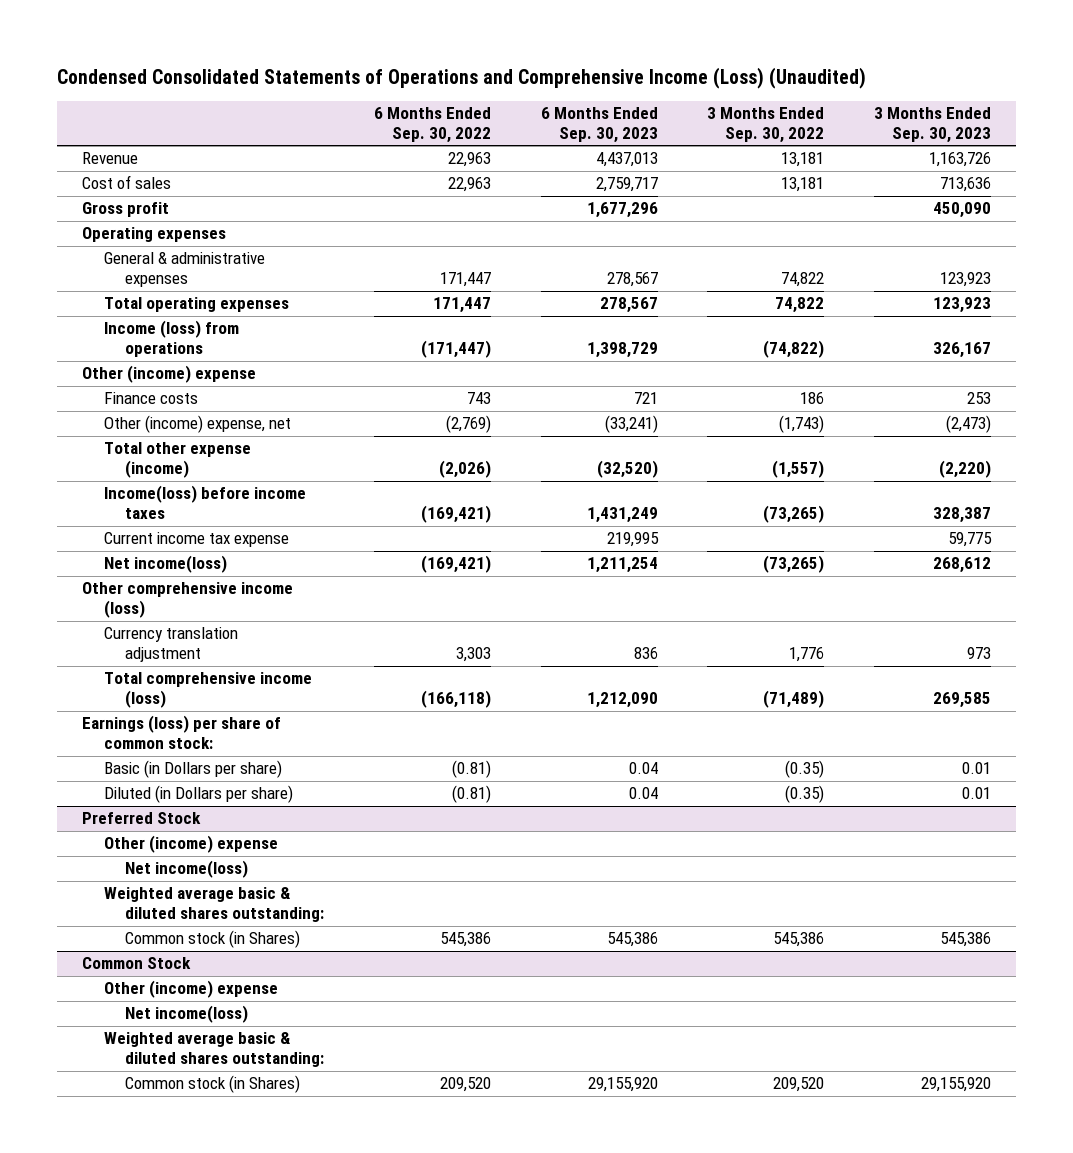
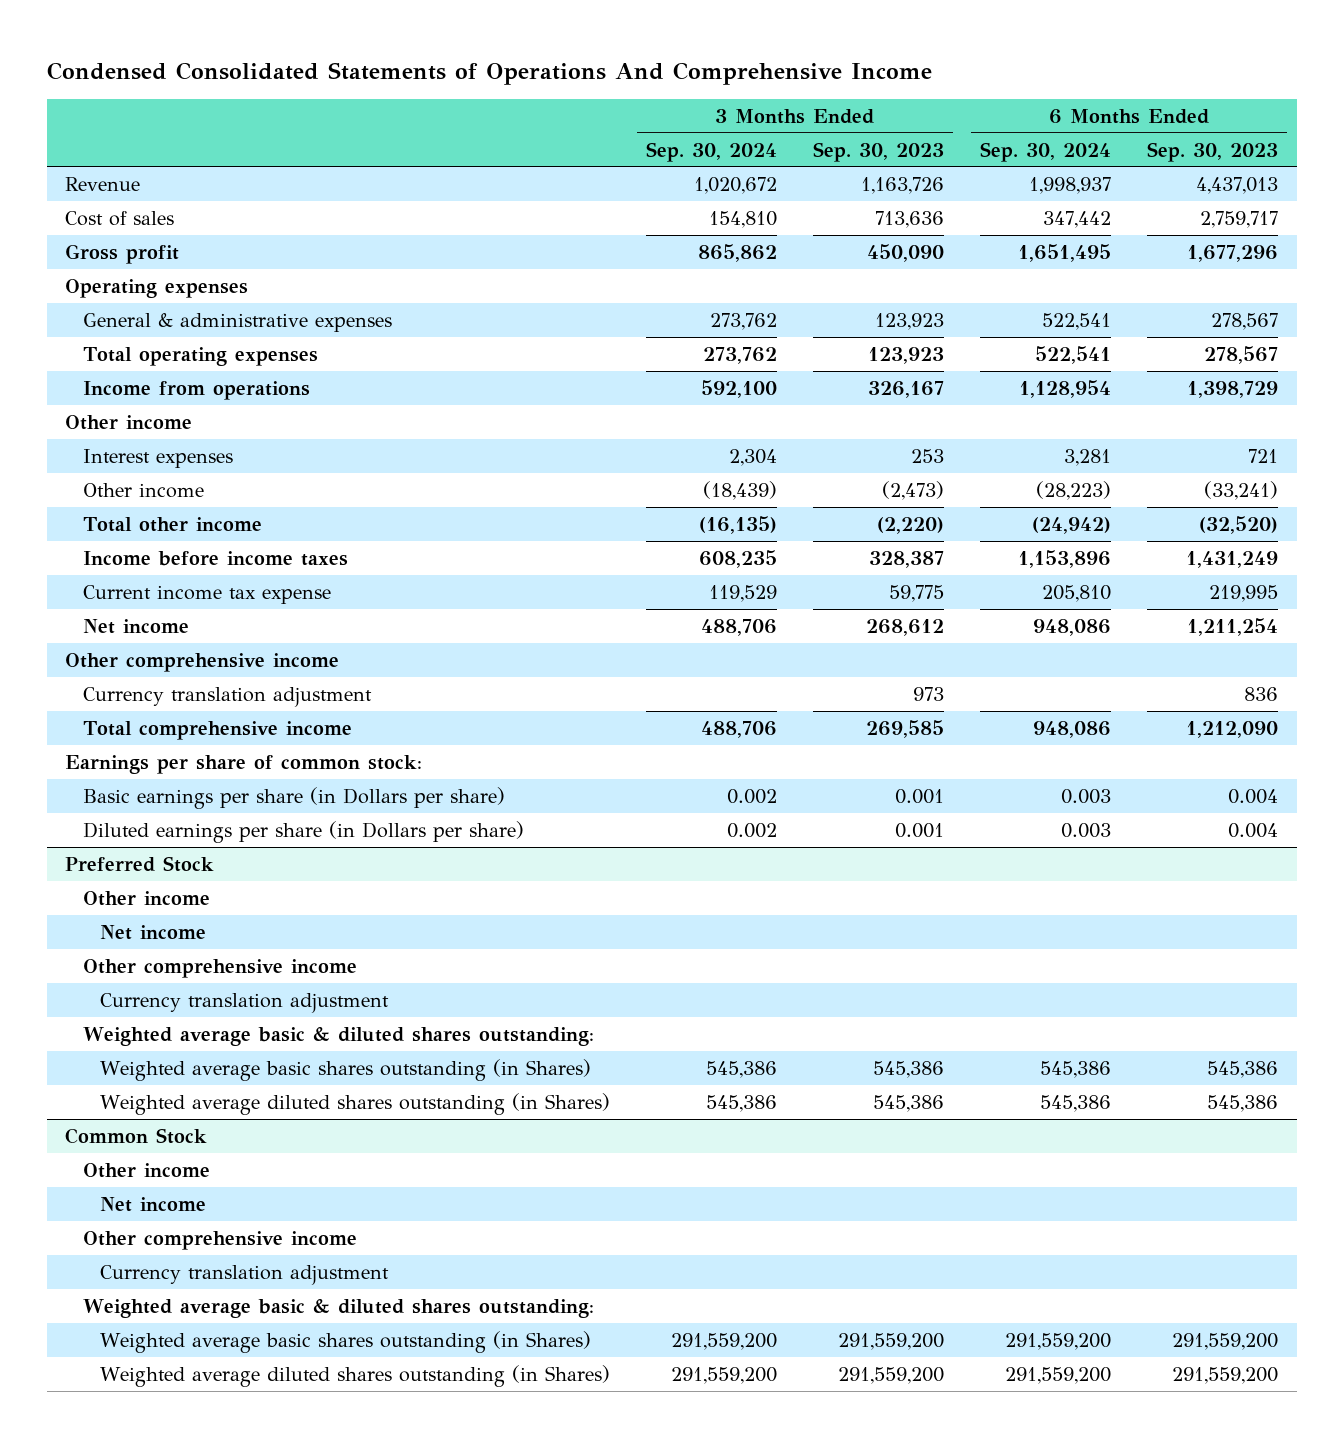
[57,66,867,89] Condensed Consolidated Statements of Operations and Comprehensive Income (Loss) (Unaudited) -> [47,61,933,85] Condensed Consolidated Statements of Operations And Comprehensive Income
[373,107,491,144] 6 Months Ended Sep. 30, 2022 -> none
[707,107,825,144] 3 Months Ended Sep. 30, 2022 -> none
none -> [646,141,778,162] Sep. 30, 2024
none -> [980,141,1112,162] Sep. 30, 2024
[103,320,239,358] Income (loss) from operations -> [82,380,310,400] Income from operations
[82,365,257,384] Other (income) expense -> [65,414,193,430] Other income
[103,392,198,405] Finance costs -> [82,448,233,468] Interest expenses
[103,415,291,434] Other (income) expense, net -> [82,482,204,498] Other income
[103,442,251,479] Total other expense (income) -> [82,516,262,532] Total other income
[103,485,306,520] Income(loss) before income taxes -> [82,550,348,566] Income before income taxes
[103,555,227,574] Net income(loss) -> [82,618,189,634] Net income
[82,582,294,619] Other comprehensive income (loss) -> [65,652,340,672] Other comprehensive income
[103,672,312,709] Total comprehensive income (loss) -> [82,720,352,740] Total comprehensive income
[82,715,282,750] Earnings (loss) per share of common stock: -> [65,754,423,774] Earnings per share of common stock:
[103,760,282,779] Basic (in Dollars per share) -> [82,786,505,809] Basic earnings per share (in Dollars per share)
[628,762,658,775] 0.04 -> [1228,788,1279,804] 0.004
[962,762,992,775] 0.01 -> [895,788,945,804] 0.001
[103,785,293,804] Diluted (in Dollars per share) -> [82,820,524,843] Diluted earnings per share (in Dollars per share)
[628,787,658,800] 0.04 -> [1228,822,1279,838] 0.004
[962,787,992,800] 0.01 -> [895,822,945,838] 0.001
[103,835,278,854] Other (income) expense -> [82,890,210,906] Other income
[124,860,248,879] Net income(loss) -> [100,924,207,940] Net income
none -> [82,958,357,978] Other comprehensive income
none -> [100,992,390,1013] Currency translation adjustment
[124,930,300,949] Common stock (in Shares) -> [100,1058,592,1081] Weighted average basic shares outstanding (in Shares)
none -> [100,1092,611,1115] Weighted average diluted shares outstanding (in Shares)
[103,980,278,999] Other (income) expense -> [82,1162,210,1178] Other income
[124,1005,248,1024] Net income(loss) -> [100,1196,207,1212] Net income
none -> [82,1230,357,1250] Other comprehensive income
none -> [100,1264,390,1285] Currency translation adjustment
[124,1075,300,1094] Common stock (in Shares) -> [100,1330,592,1353] Weighted average basic shares outstanding (in Shares)
[587,1077,658,1093] 29,155,920 -> [1172,1332,1279,1350] 291,559,200
[921,1077,992,1093] 29,155,920 -> [838,1332,945,1350] 291,559,200
none -> [100,1364,611,1387] Weighted average diluted shares outstanding (in Shares)

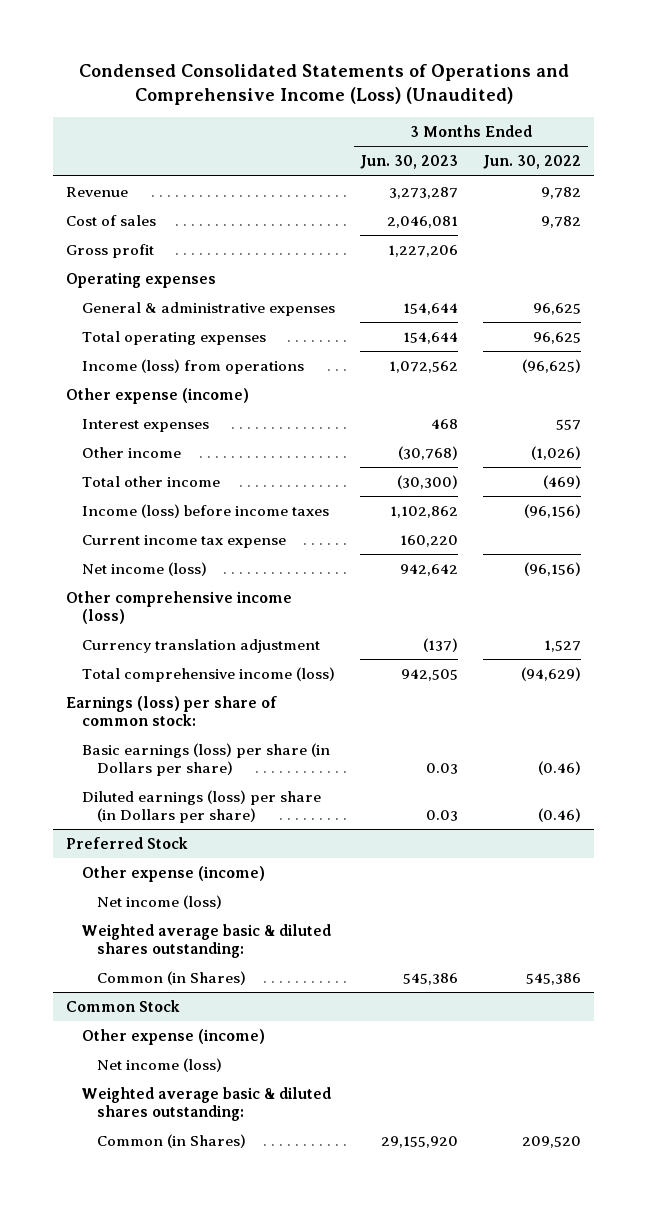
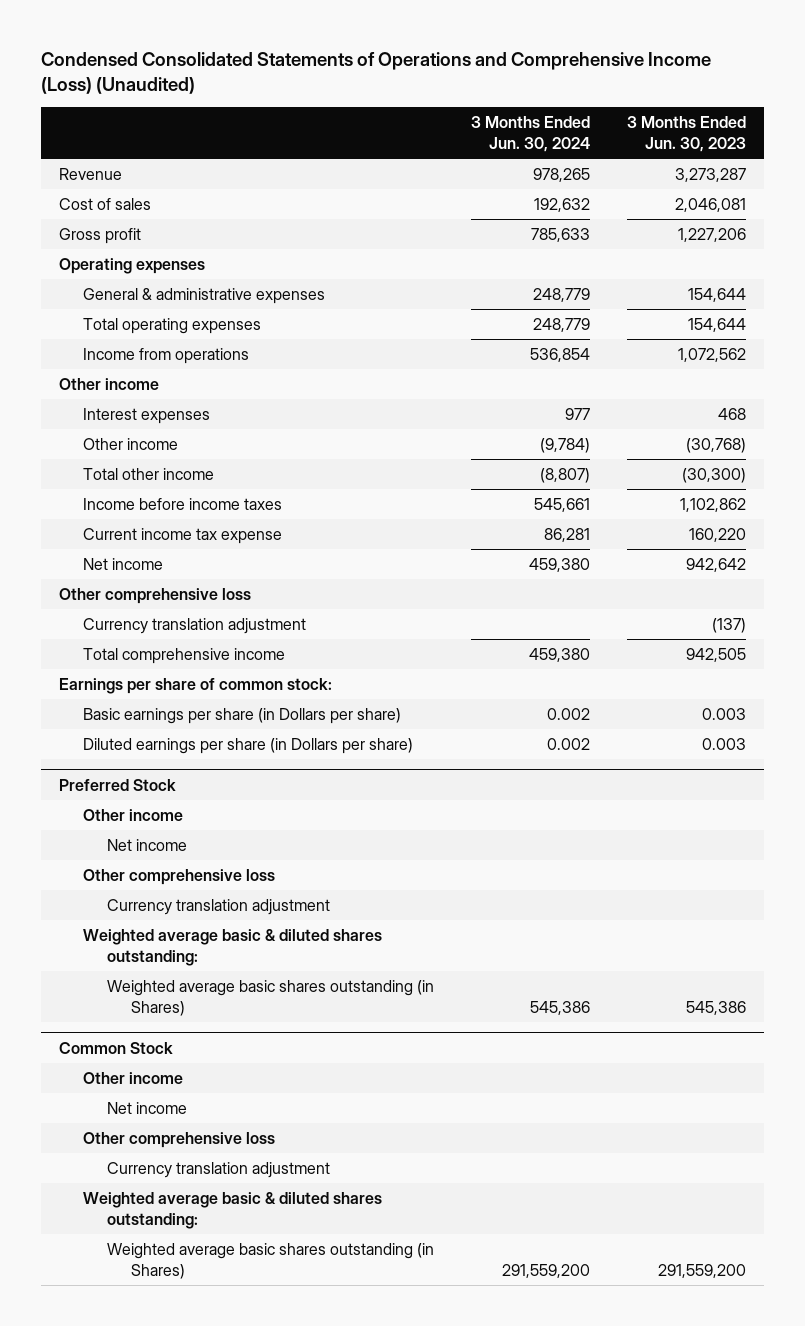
[483,155,582,170] Jun. 30, 2022 -> none
none -> [471,116,591,152] 3 Months Ended Jun. 30, 2024
[81,358,304,374] Income (loss) from operations -> [83,348,250,365] Income from operations
[65,387,249,404] Other expense (income) -> [59,378,160,391] Other income
[81,503,329,518] Income (loss) before income taxes -> [83,498,283,511] Income before income taxes
[81,561,207,576] Net income (loss) -> [83,558,164,571] Net income
[65,590,292,624] Other comprehensive income (loss) -> [59,588,252,605] Other comprehensive loss
[81,666,335,682] Total comprehensive income (loss) -> [83,648,286,665] Total comprehensive income
[65,695,277,726] Earnings (loss) per share of common stock: -> [59,678,333,695] Earnings per share of common stock:
[81,742,330,776] Basic earnings (loss) per share (in Dollars per share) -> [83,708,402,725] Basic earnings per share (in Dollars per share)
[426,762,459,774] 0.03 -> [701,708,746,721] 0.003
[81,789,321,823] Diluted earnings (loss) per share (in Dollars per share) -> [83,738,414,755] Diluted earnings per share (in Dollars per share)
[426,809,459,821] 0.03 -> [701,738,746,751] 0.003
[81,865,265,882] Other expense (income) -> [83,809,184,822] Other income
[97,894,223,909] Net income (loss) -> [107,839,188,852] Net income
none -> [83,869,276,886] Other comprehensive loss
none -> [107,899,331,916] Currency translation adjustment
[97,970,247,985] Common (in Shares) -> [107,980,435,1016] Weighted average basic shares outstanding (in Shares)
[81,1028,265,1045] Other expense (income) -> [83,1072,184,1085] Other income
[97,1057,223,1072] Net income (loss) -> [107,1102,188,1115] Net income
none -> [83,1132,276,1149] Other comprehensive loss
none -> [107,1162,331,1179] Currency translation adjustment
[97,1133,247,1148] Common (in Shares) -> [107,1243,435,1279] Weighted average basic shares outstanding (in Shares)
[381,1135,459,1148] 29,155,920 -> [657,1263,746,1278] 291,559,200

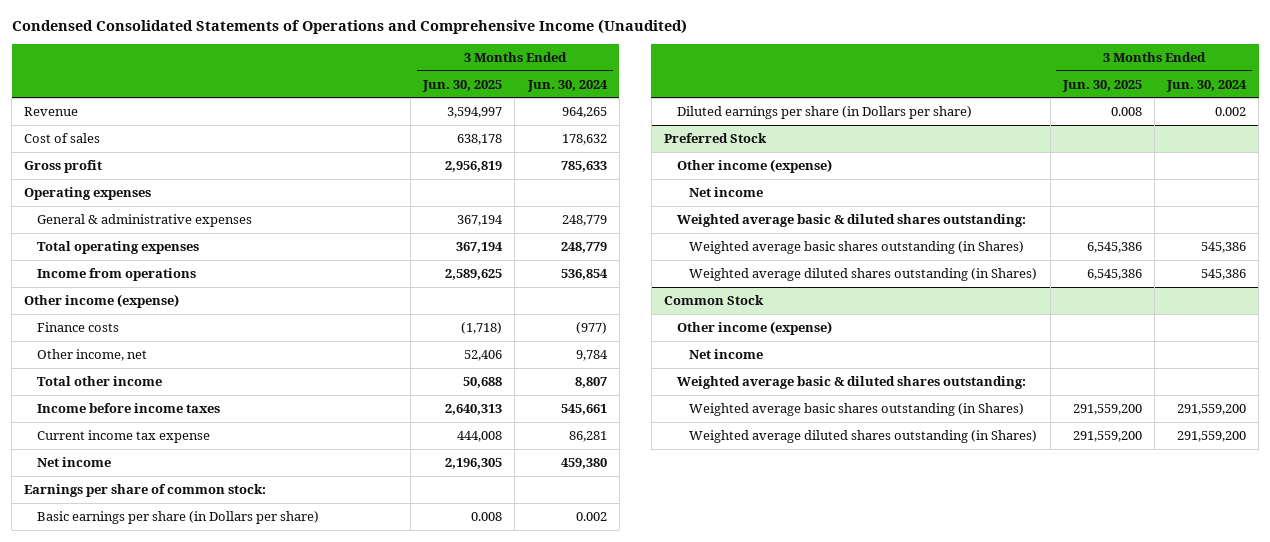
[40,51,711,94] Condensed Consolidated Statements of Operations and Comprehensive Income (Loss) (Unaudited) -> [11,19,687,35] Condensed Consolidated Statements of Operations and Comprehensive Income (Unaudited)
[626,116,746,152] 3 Months Ended Jun. 30, 2023 -> none
none -> [422,79,503,92] Jun. 30, 2025
[533,168,591,183] 978,265 -> [561,106,607,118] 964,265
[534,198,591,213] 192,632 -> [561,133,607,145] 178,632
[83,408,211,425] Interest expenses -> none
[59,378,160,391] Other income -> [24,293,180,308] Other income (expense)
none -> [37,321,120,332] Finance costs
[83,438,179,451] Other income -> [37,348,148,361] Other income, net
[540,438,591,454] (9,784) -> [575,349,608,361] 9,784
[540,468,591,484] (8,807) -> [574,376,607,388] 8,807
[59,588,252,605] Other comprehensive loss -> none
[83,618,307,635] Currency translation adjustment -> none
[83,648,286,665] Total comprehensive income -> none
[83,809,184,822] Other income -> [676,158,832,173] Other income (expense)
[83,869,276,886] Other comprehensive loss -> none
[107,899,331,916] Currency translation adjustment -> none
none -> [689,267,1038,281] Weighted average diluted shares outstanding (in Shares)
[83,1072,184,1085] Other income -> [676,320,832,335] Other income (expense)
[83,1132,276,1149] Other comprehensive loss -> none
[107,1162,331,1179] Currency translation adjustment -> none
none -> [689,429,1038,443] Weighted average diluted shares outstanding (in Shares)

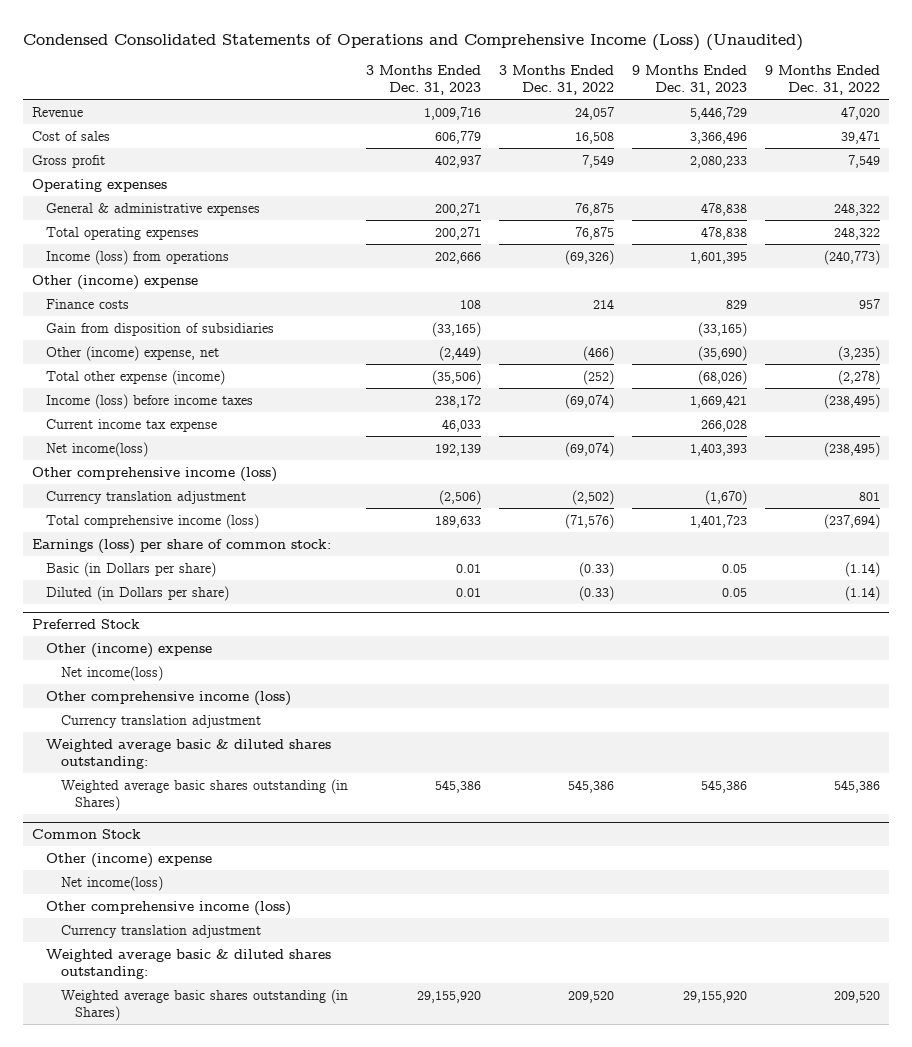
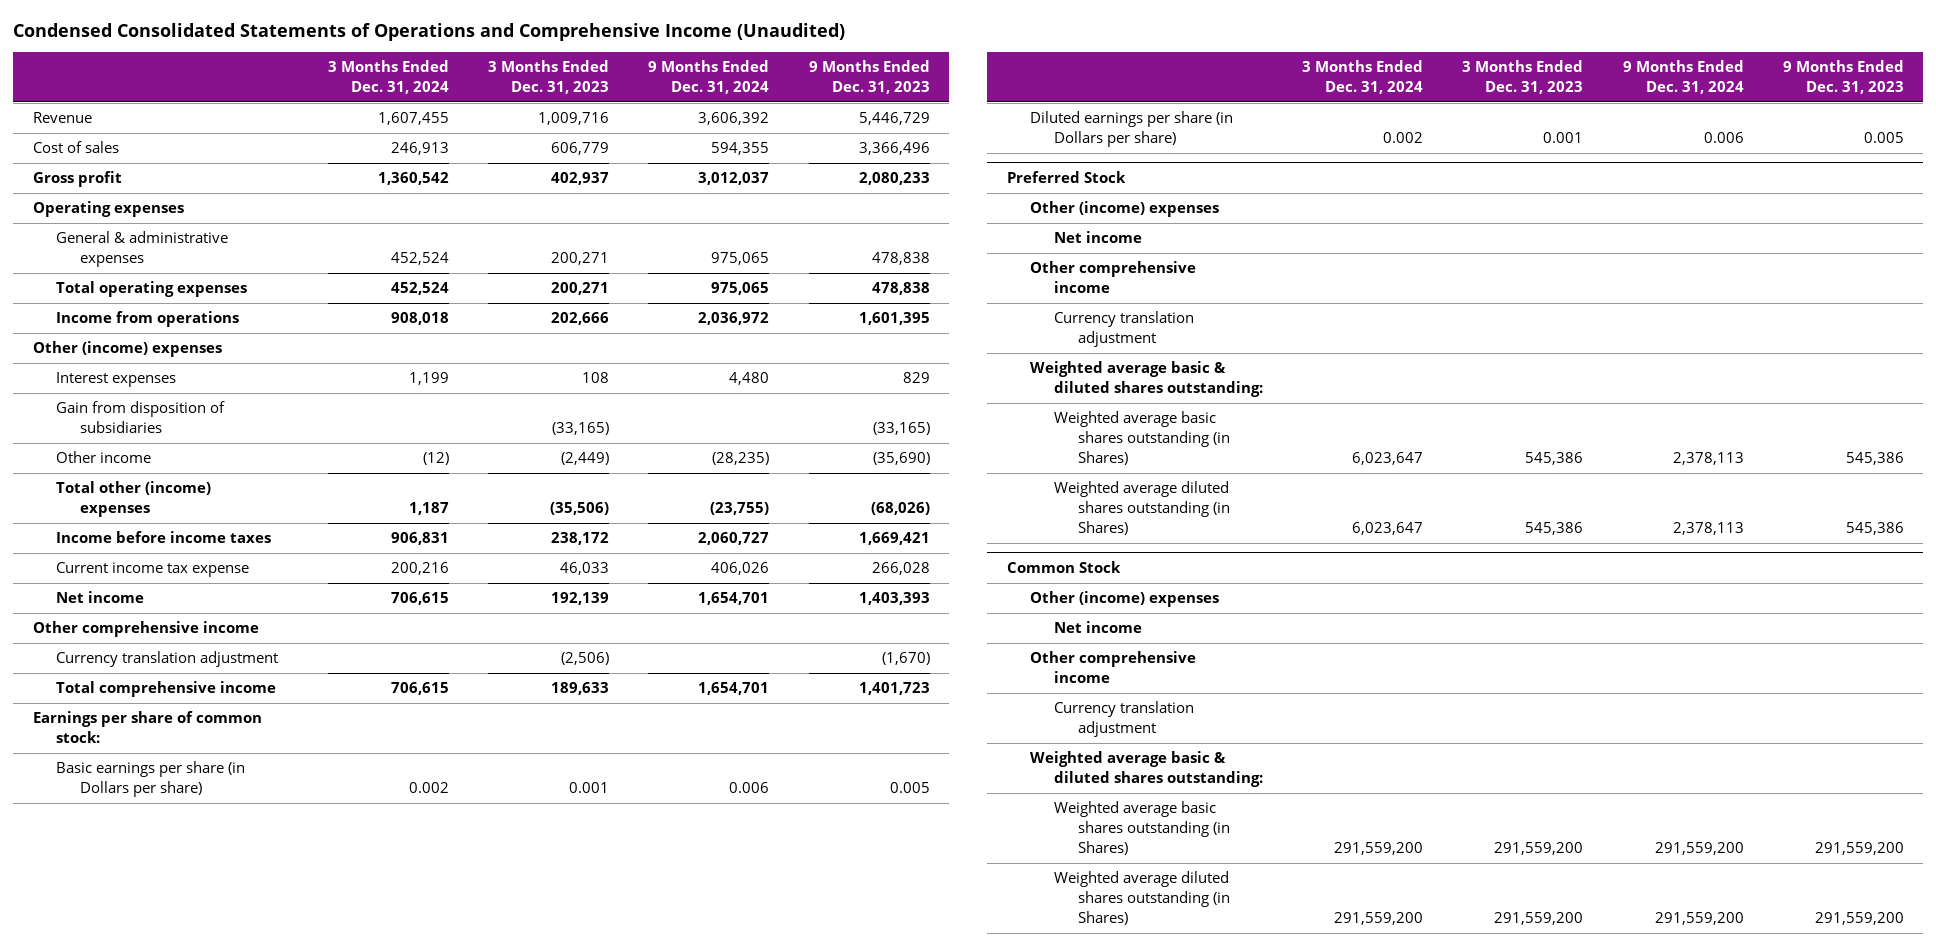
[23,33,804,51] Condensed Consolidated Statements of Operations and Comprehensive Income (Loss) (Unaudited) -> [13,22,846,41] Condensed Consolidated Statements of Operations and Comprehensive Income (Unaudited)
[498,64,614,96] 3 Months Ended Dec. 31, 2022 -> none
[764,64,880,96] 9 Months Ended Dec. 31, 2022 -> none
none -> [328,60,450,95] 3 Months Ended Dec. 31, 2024
none -> [648,60,770,95] 9 Months Ended Dec. 31, 2024
[46,249,230,265] Income (loss) from operations -> [56,311,240,328] Income from operations
[32,274,199,290] Other (income) expense -> [32,341,222,358] Other (income) expenses
[46,298,130,309] Finance costs -> [56,372,177,388] Interest expenses
[46,345,220,361] Other (income) expense, net -> [56,451,152,464] Other income
[46,369,226,385] Total other expense (income) -> [56,481,212,518] Total other (income) expenses
[46,393,254,409] Income (loss) before income taxes -> [56,531,272,544] Income before income taxes
[46,441,149,457] Net income(loss) -> [56,591,145,604] Net income
[32,466,278,482] Other comprehensive income (loss) -> [32,621,259,638] Other comprehensive income
[46,513,260,529] Total comprehensive income (loss) -> [56,681,277,698] Total comprehensive income
[32,538,332,554] Earnings (loss) per share of common stock: -> [32,711,262,744] Earnings per share of common stock:
[46,561,217,577] Basic (in Dollars per share) -> [56,761,246,798] Basic earnings per share (in Dollars per share)
[455,563,481,573] 0.01 -> [569,782,610,794] 0.001
[721,563,747,573] 0.05 -> [889,782,930,794] 0.005
[46,585,230,601] Diluted (in Dollars per share) -> [1030,111,1234,148] Diluted earnings per share (in Dollars per share)
[455,587,481,597] 0.01 -> [1543,132,1584,144] 0.001
[721,587,747,597] 0.05 -> [1863,132,1904,144] 0.005
[46,642,213,658] Other (income) expense -> [1030,201,1220,218] Other (income) expenses
[60,665,163,681] Net income(loss) -> [1054,231,1143,244] Net income
[46,690,292,706] Other comprehensive income (loss) -> [1030,261,1197,294] Other comprehensive income
none -> [1054,481,1230,535] Weighted average diluted shares outstanding (in Shares)
[46,852,213,868] Other (income) expense -> [1030,591,1220,608] Other (income) expenses
[60,875,163,891] Net income(loss) -> [1054,621,1143,634] Net income
[46,900,292,916] Other comprehensive income (loss) -> [1030,651,1197,684] Other comprehensive income
[416,990,481,1003] 29,155,920 -> [1494,841,1584,855] 291,559,200
[682,990,747,1003] 29,155,920 -> [1814,841,1904,855] 291,559,200
none -> [1054,871,1230,925] Weighted average diluted shares outstanding (in Shares)

